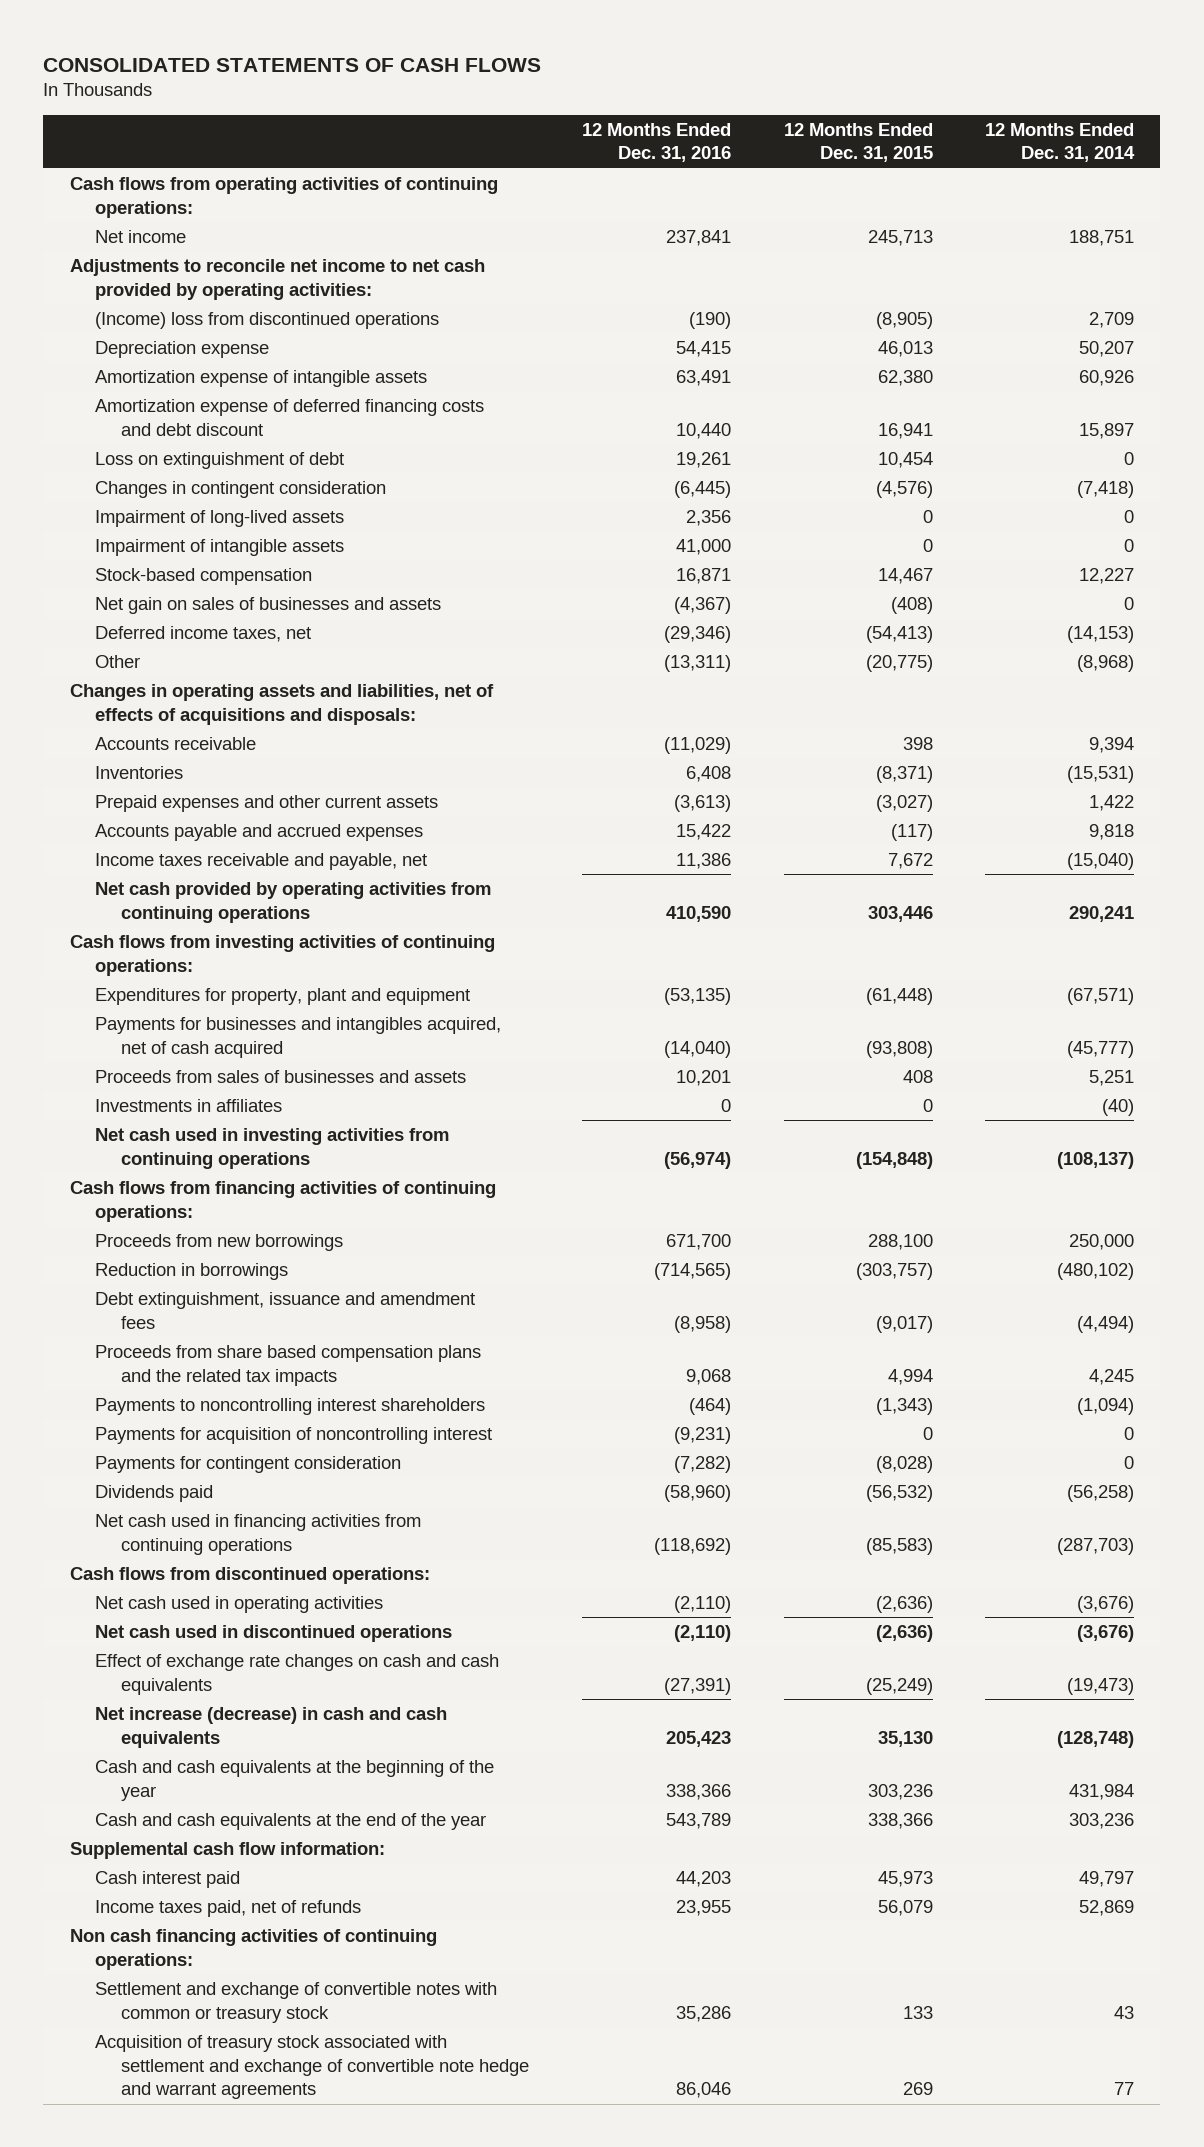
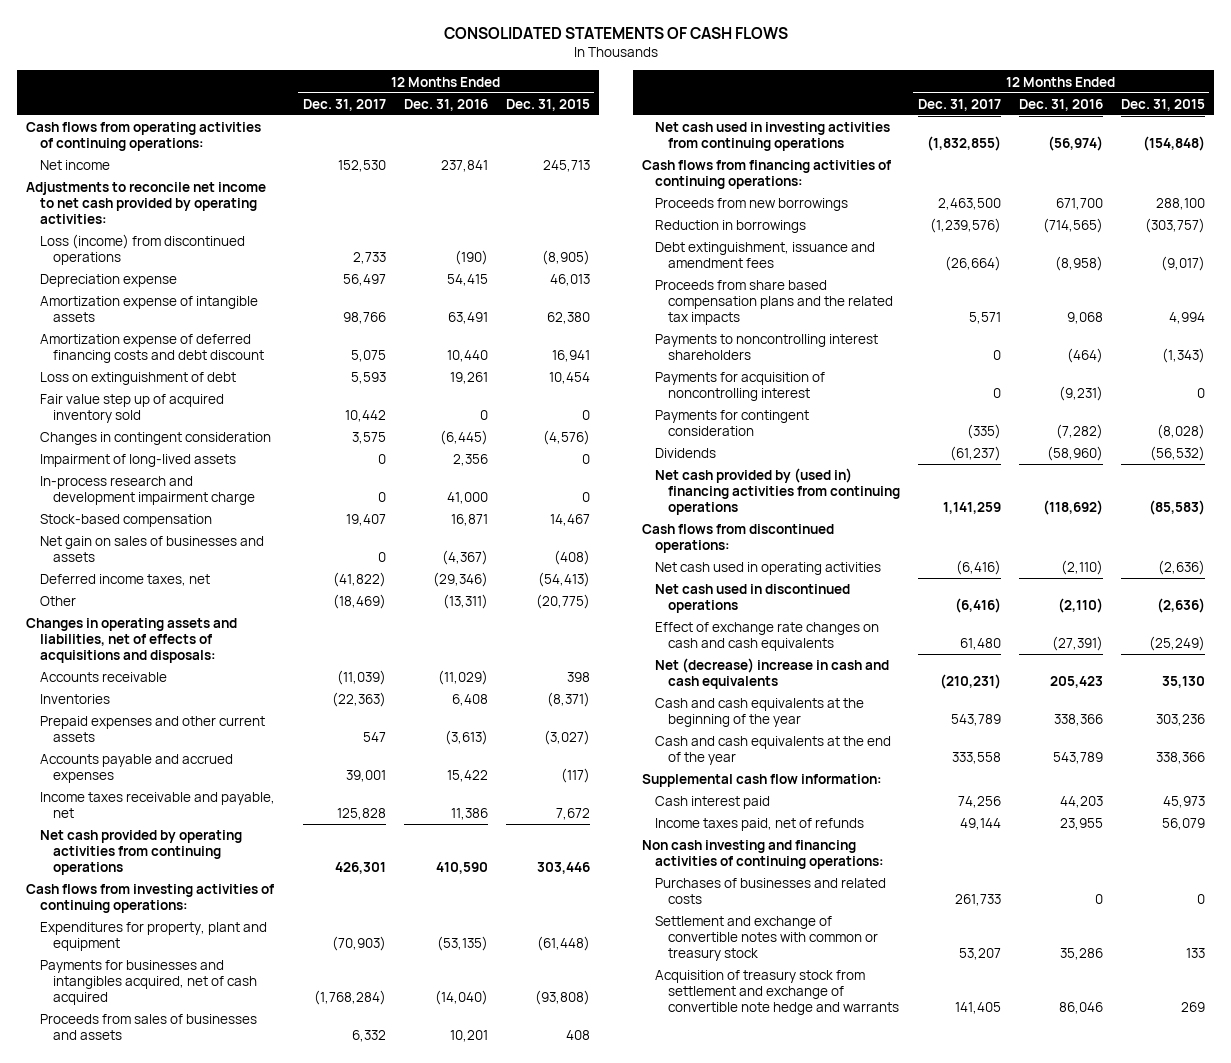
[985,122,1136,163] 12 Months Ended Dec. 31, 2014 -> none
none -> [302,98,386,111] Dec. 31, 2017
[95,311,440,329] (Income) loss from discontinued operations -> [39,234,245,265] Loss (income) from discontinued operations
none -> [39,394,224,423] Fair value step up of acquired inventory sold
[95,538,345,556] Impairment of intangible assets -> [39,476,255,505] In-process research and development impairment charge
[95,1098,283,1112] Investments in affiliates -> none
[95,1484,214,1502] Dividends paid -> [654,448,716,459] Dividends
[95,1513,422,1555] Net cash used in financing activities from continuing operations -> [654,468,900,515] Net cash provided by (used in) financing activities from continuing operations
[95,1706,448,1748] Net increase (decrease) in cash and cash equivalents -> [654,658,889,689] Net (decrease) increase in cash and cash equivalents
[69,1928,437,1970] Non cash financing activities of continuing operations: -> [641,840,884,869] Non cash investing and financing activities of continuing operations:
none -> [654,878,886,904] Purchases of businesses and related costs
[95,2034,530,2100] Acquisition of treasury stock associated with settlement and exchange of convertible note hedge and warrant agreements -> [654,970,899,1015] Acquisition of treasury stock from settlement and exchange of convertible note hedge and warrants

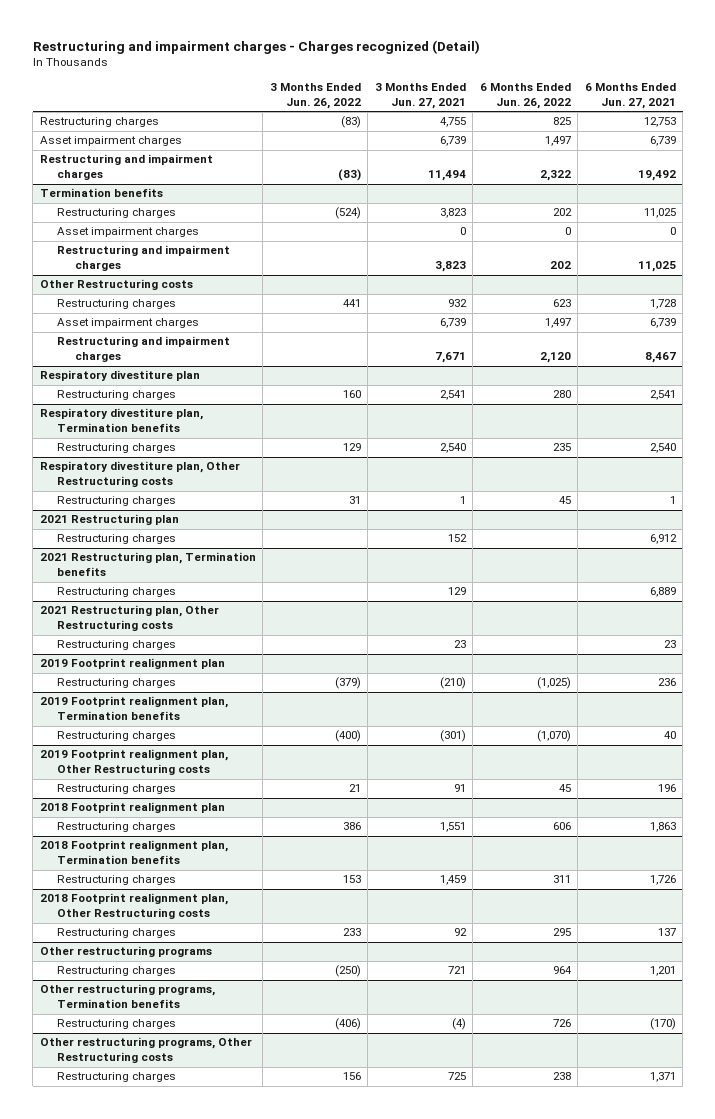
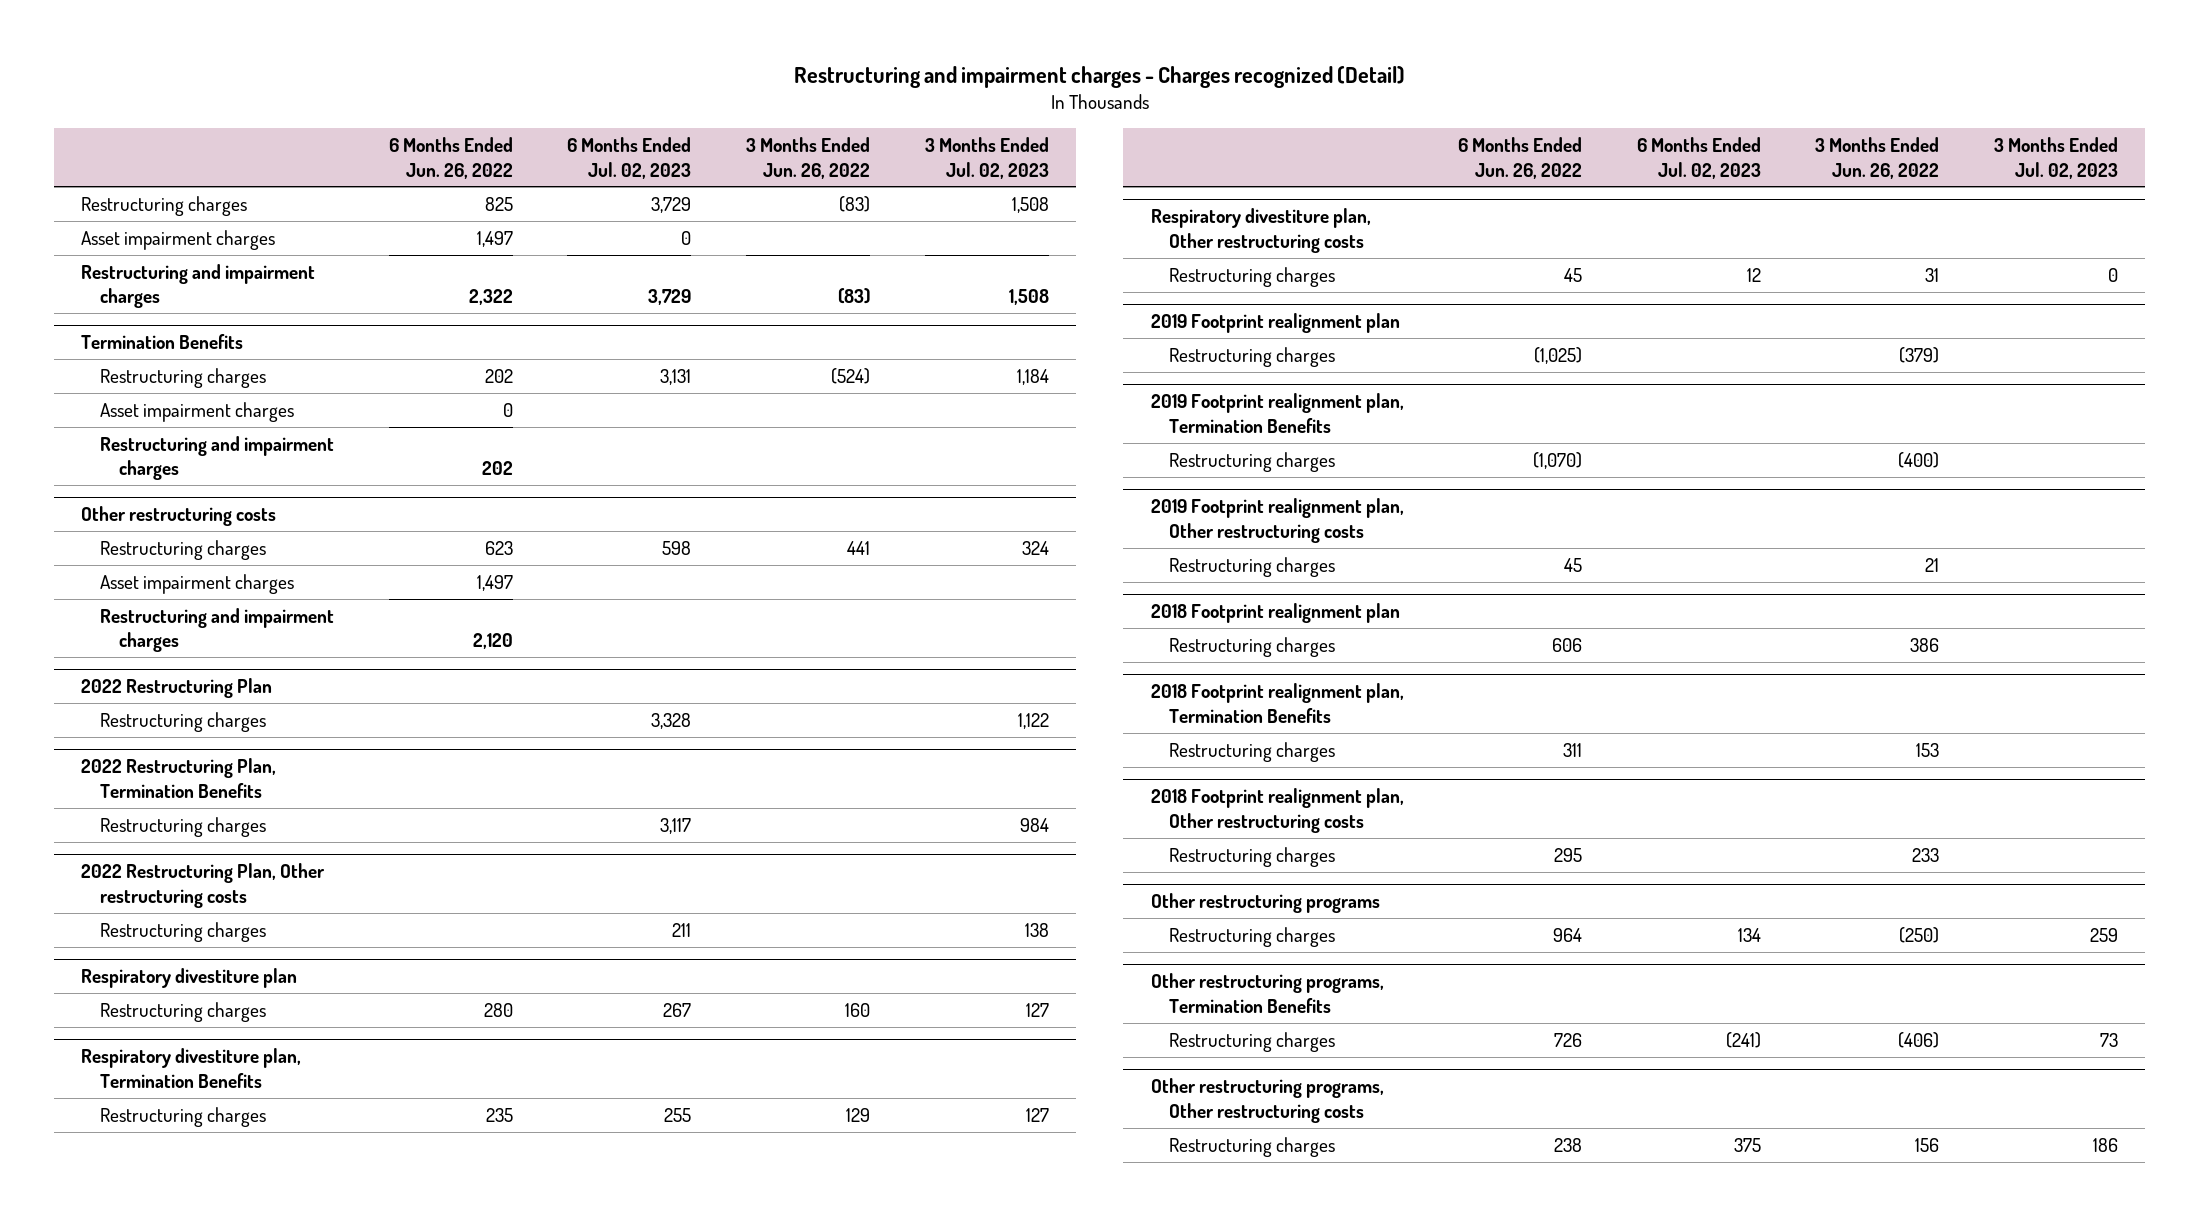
[374,83,466,110] 3 Months Ended Jun. 27, 2021 -> none
[584,83,676,110] 6 Months Ended Jun. 27, 2021 -> none
none -> [567,136,692,179] 6 Months Ended Jul. 02, 2023
none -> [924,136,1049,179] 3 Months Ended Jul. 02, 2023
[39,188,163,198] Termination benefits -> [81,334,244,350] Termination Benefits
[39,279,193,291] Other Restructuring costs -> [81,506,277,527] Other restructuring costs
none -> [81,678,273,699] 2022 Restructuring Plan
none -> [99,711,266,732] Restructuring charges
none -> [81,758,277,798] 2022 Restructuring Plan, Termination Benefits
none -> [99,816,266,837] Restructuring charges
none -> [81,863,326,908] 2022 Restructuring Plan, Other restructuring costs
none -> [99,921,266,942] Restructuring charges
[39,408,203,433] Respiratory divestiture plan, Termination benefits -> [81,1048,302,1088] Respiratory divestiture plan, Termination Benefits
[39,461,240,488] Respiratory divestiture plan, Other Restructuring costs -> [1150,208,1371,253] Respiratory divestiture plan, Other restructuring costs
[39,514,179,526] 2021 Restructuring plan -> none
[57,534,177,545] Restructuring charges -> none
[39,552,256,577] 2021 Restructuring plan, Termination benefits -> none
[57,587,177,598] Restructuring charges -> none
[39,605,219,632] 2021 Restructuring plan, Other Restructuring costs -> none
[57,640,177,651] Restructuring charges -> none
[39,696,228,721] 2019 Footprint realignment plan, Termination benefits -> [1150,393,1404,433] 2019 Footprint realignment plan, Termination Benefits
[39,749,228,776] 2019 Footprint realignment plan, Other Restructuring costs -> [1150,498,1404,543] 2019 Footprint realignment plan, Other restructuring costs
[39,840,228,865] 2018 Footprint realignment plan, Termination benefits -> [1150,683,1404,723] 2018 Footprint realignment plan, Termination Benefits
[39,893,228,920] 2018 Footprint realignment plan, Other Restructuring costs -> [1150,788,1404,833] 2018 Footprint realignment plan, Other restructuring costs
[39,984,215,1009] Other restructuring programs, Termination benefits -> [1150,973,1384,1013] Other restructuring programs, Termination Benefits
[39,1037,252,1064] Other restructuring programs, Other Restructuring costs -> [1150,1078,1384,1123] Other restructuring programs, Other restructuring costs

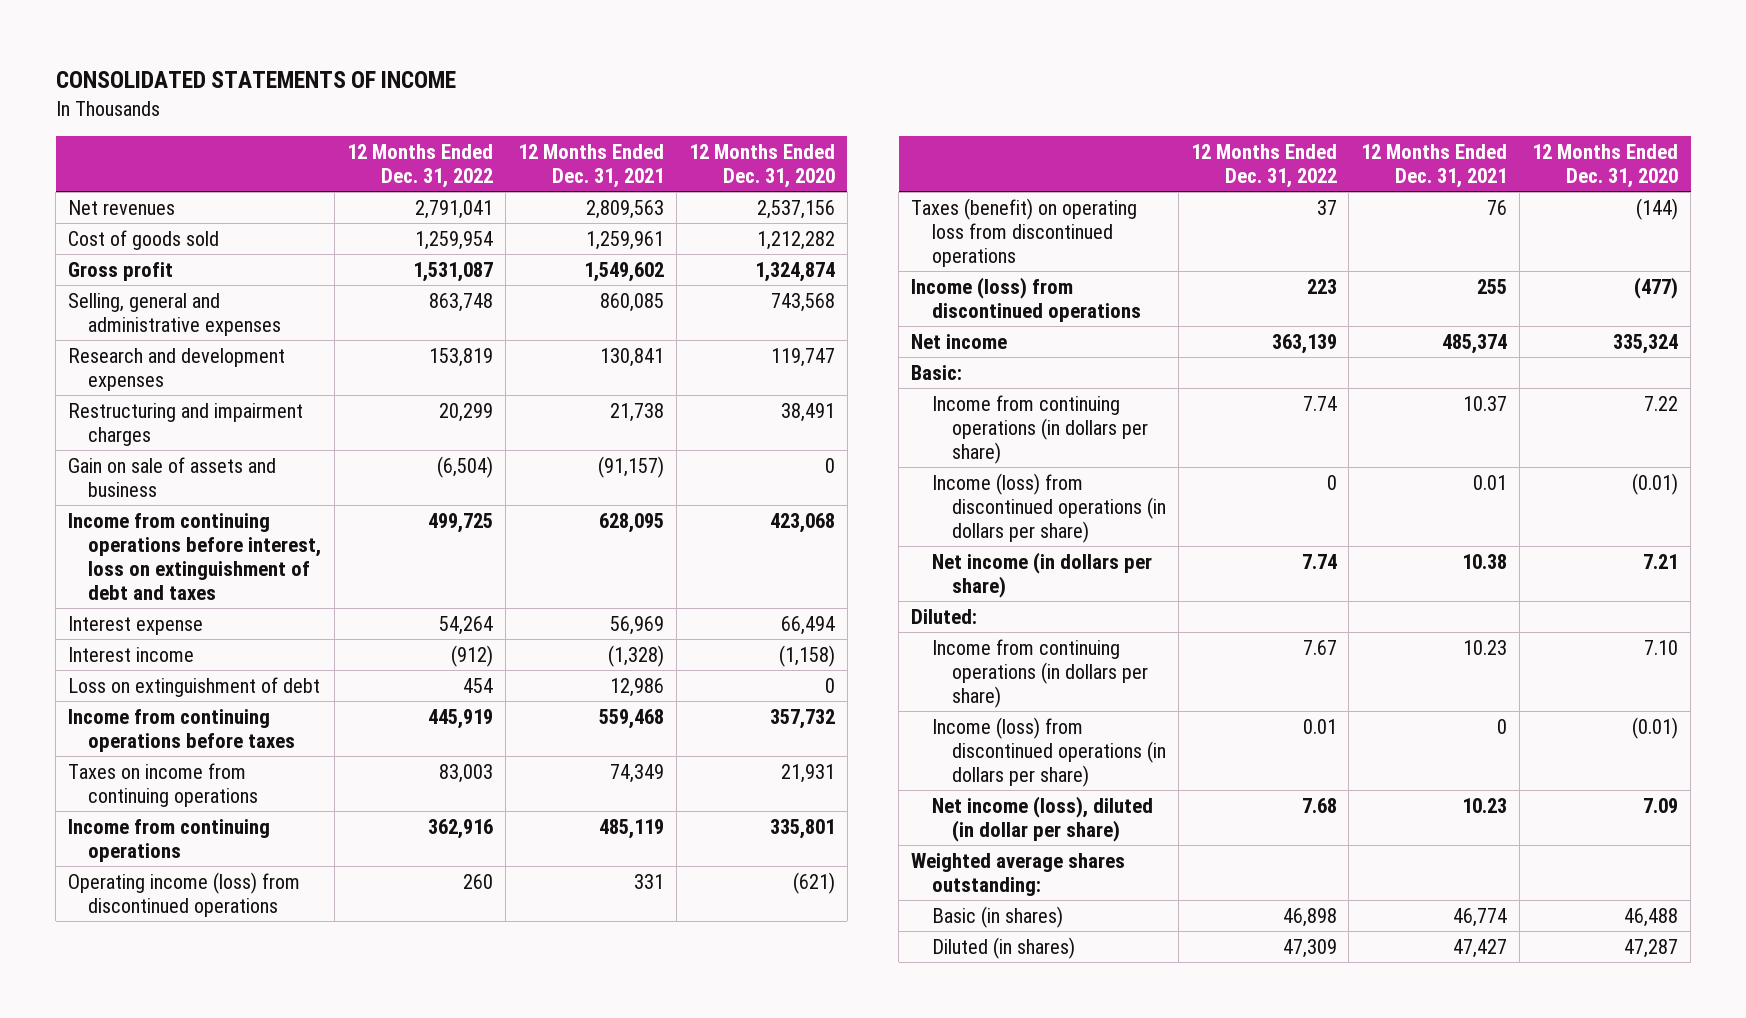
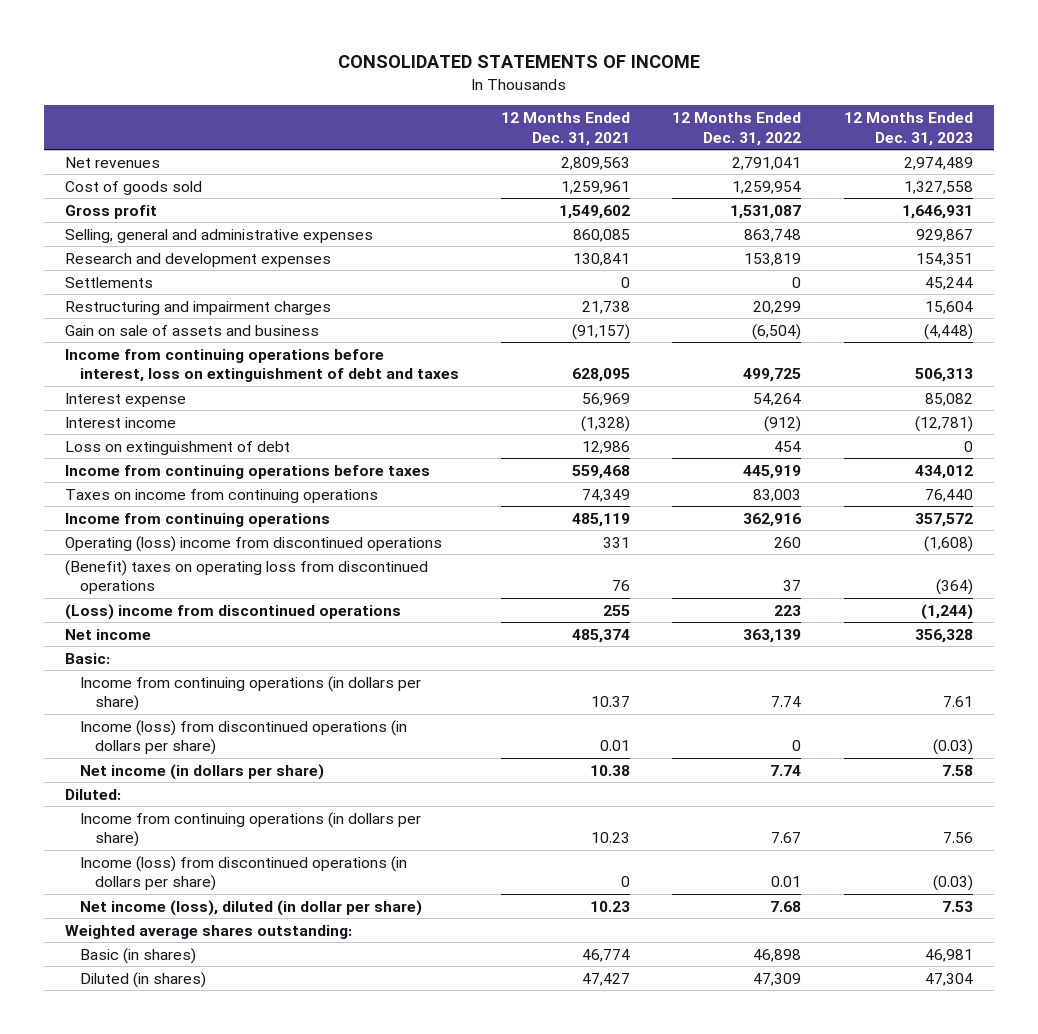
[688,143,835,189] 12 Months Ended Dec. 31, 2020 -> none
none -> [843,112,973,146] 12 Months Ended Dec. 31, 2023
none -> [65,276,154,288] Settlements
[68,871,301,917] Operating income (loss) from discontinued operations -> [65,535,443,552] Operating (loss) income from discontinued operations
[911,197,1138,268] Taxes (benefit) on operating loss from discontinued operations -> [65,559,429,595] (Benefit) taxes on operating loss from discontinued operations
[911,276,1141,322] Income (loss) from discontinued operations -> [65,603,402,620] (Loss) income from discontinued operations

